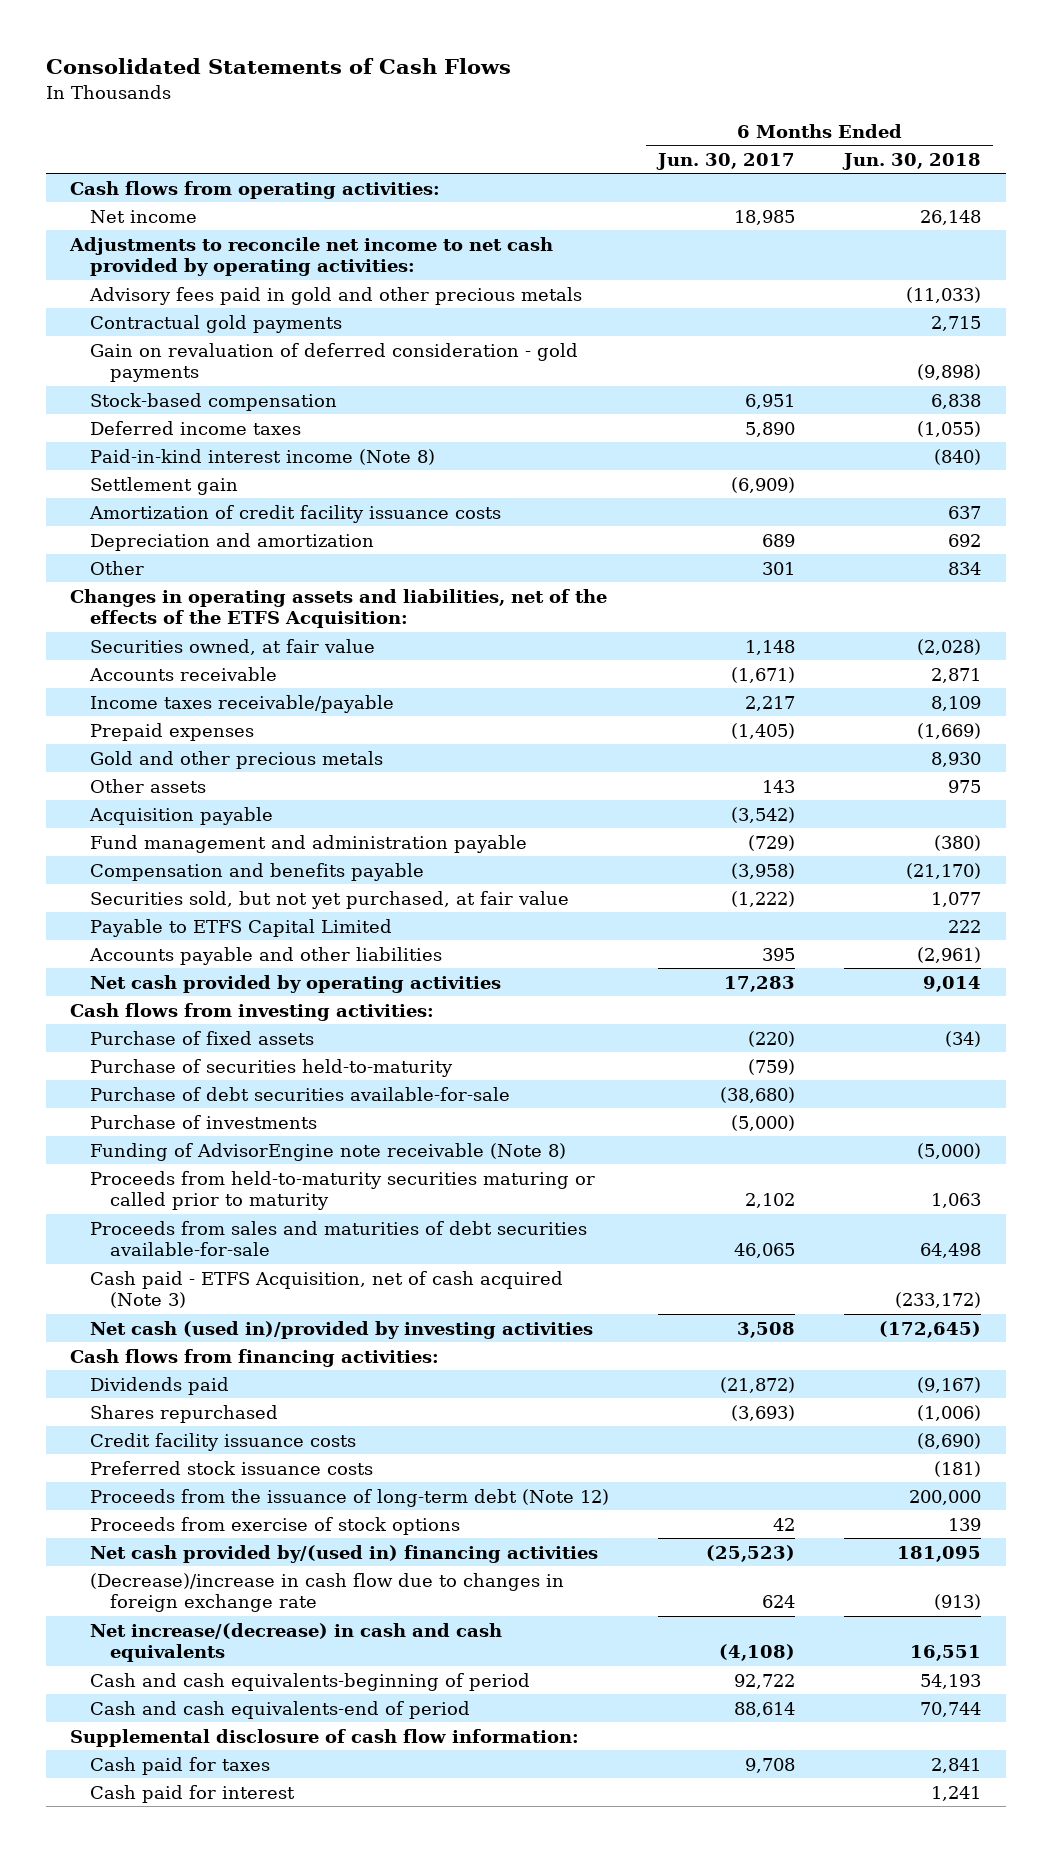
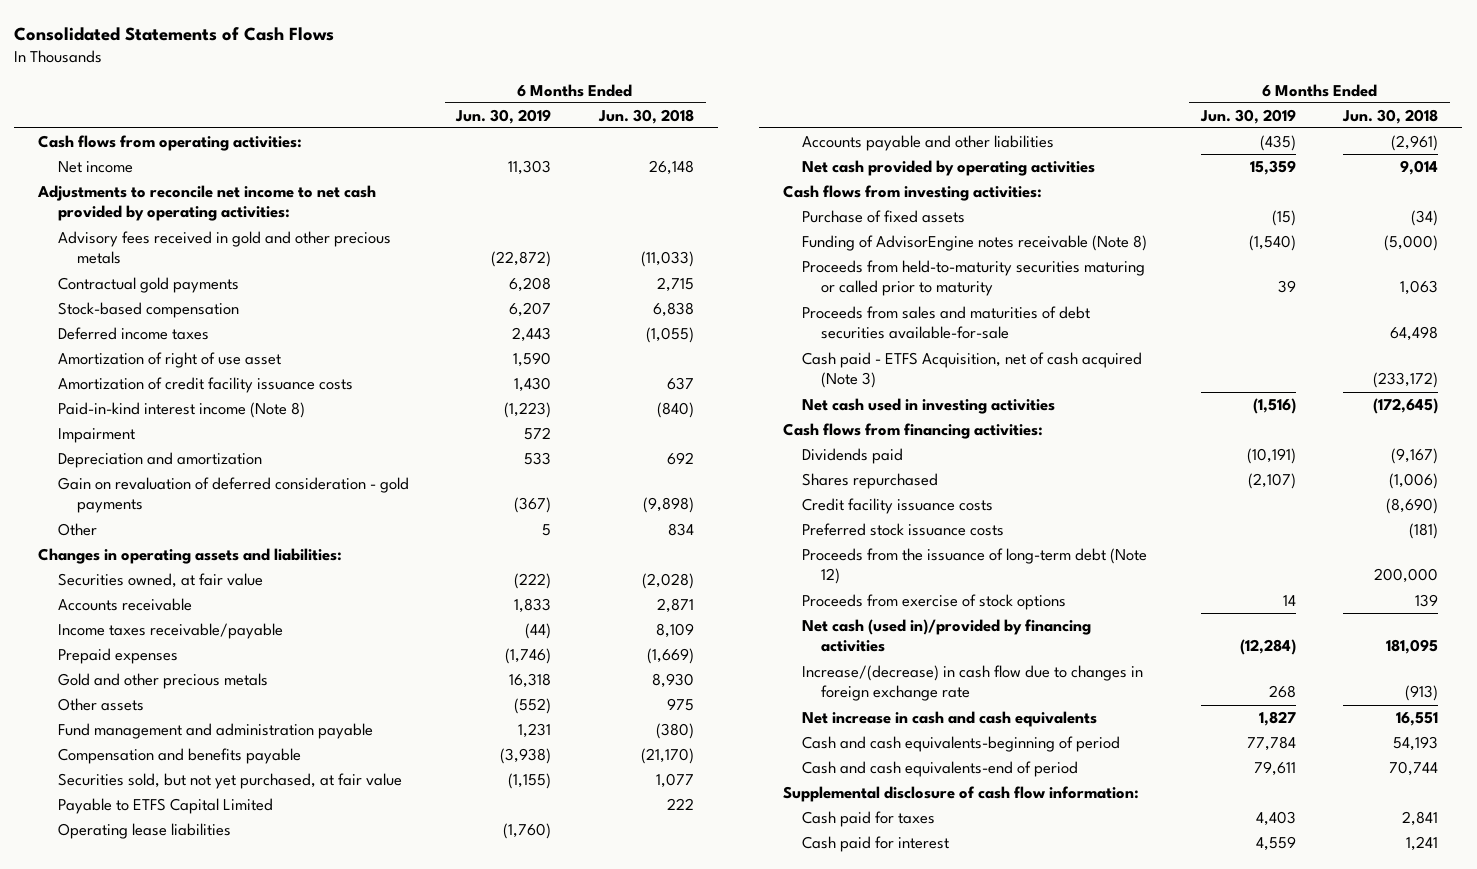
[656,152,796,170] Jun. 30, 2017 -> none
none -> [455,108,552,124] Jun. 30, 2019
[89,286,583,305] Advisory fees paid in gold and other precious metals -> [57,230,391,265] Advisory fees received in gold and other precious metals
[90,476,239,495] Settlement gain -> none
none -> [57,351,281,368] Amortization of right of use asset
[90,448,436,465] Paid-in-kind interest income (Note 8) -> [57,401,305,418] Paid-in-kind interest income (Note 8)
none -> [57,427,135,443] Impairment
[90,342,579,382] Gain on revaluation of deferred consideration - gold payments -> [57,476,409,514] Gain on revaluation of deferred consideration - gold payments
[70,588,608,628] Changes in operating assets and liabilities, net of the effects of the ETFS Acquisition: -> [38,547,343,564] Changes in operating assets and liabilities:
[89,806,274,825] Acquisition payable -> none
none -> [57,822,231,839] Operating lease liabilities
[90,1058,454,1077] Purchase of securities held-to-maturity -> none
[90,1086,511,1101] Purchase of debt securities available-for-sale -> none
[90,1114,318,1129] Purchase of investments -> none
[90,1142,567,1161] Funding of AdvisorEngine note receivable (Note 8) -> [801,234,1147,251] Funding of AdvisorEngine notes receivable (Note 8)
[90,1320,594,1339] Net cash (used in)/provided by investing activities -> [801,397,1055,414] Net cash used in investing activities
[90,1544,599,1563] Net cash provided by/(used in) financing activities -> [801,618,1091,653] Net cash (used in)/provided by financing activities
[90,1572,565,1612] (Decrease)/increase in cash flow due to changes in foreign exchange rate -> [801,664,1143,702] Increase/(decrease) in cash flow due to changes in foreign exchange rate
[90,1622,503,1662] Net increase/(decrease) in cash and cash equivalents -> [801,710,1097,727] Net increase in cash and cash equivalents

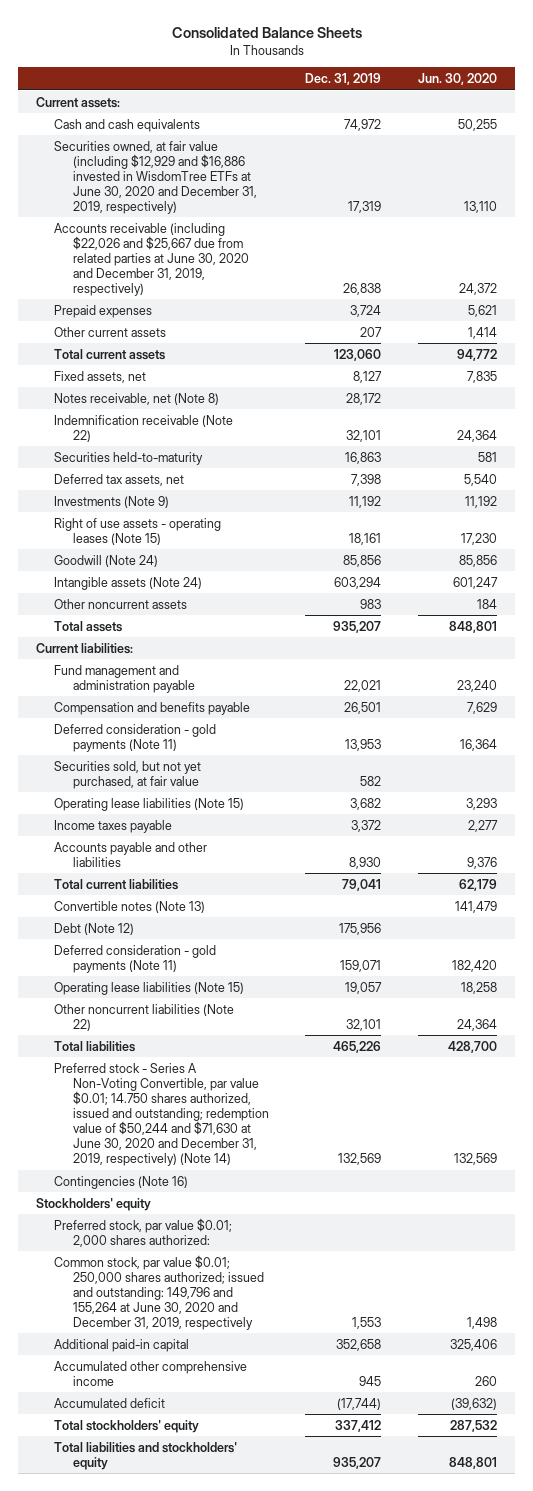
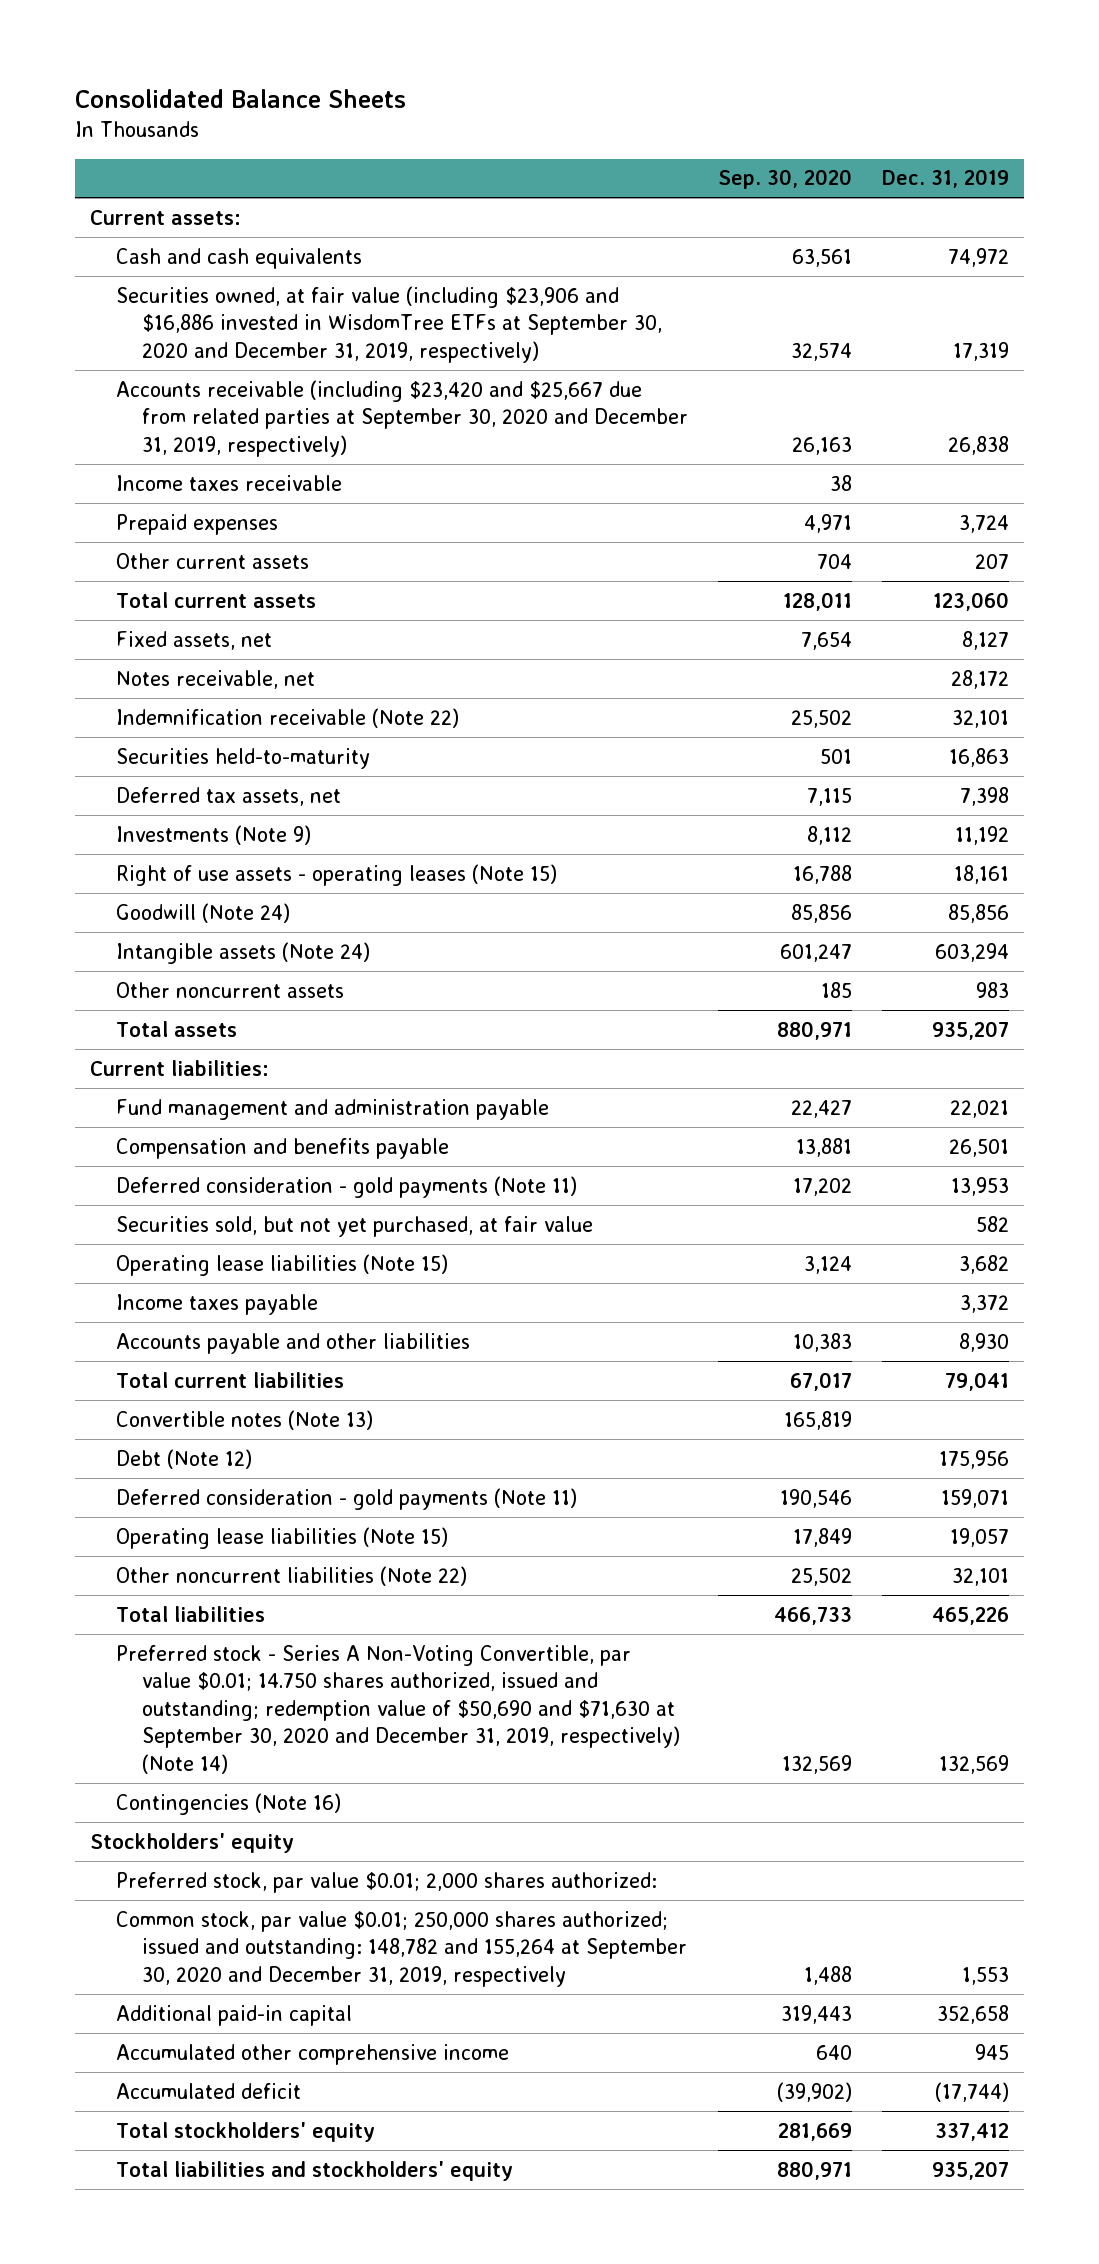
[417,73,497,86] Jun. 30, 2020 -> none
none -> [718,169,853,190] Sep. 30, 2020
[54,140,257,215] Securities owned, at fair value (including $12,929 and $16,886 invested in WisdomTree ETFs at June 30, 2020 and December 31, 2019, respectively) -> [116,285,663,363] Securities owned, at fair value (including $23,906 and $16,886 invested in WisdomTree ETFs at September 30, 2020 and December 31, 2019, respectively)
[54,222,249,297] Accounts receivable (including $22,026 and $25,667 due from related parties at June 30, 2020 and December 31, 2019, respectively) -> [116,379,689,457] Accounts receivable (including $23,420 and $25,667 due from related parties at September 30, 2020 and December 31, 2019, respectively)
none -> [116,474,343,491] Income taxes receivable
[54,392,220,405] Notes receivable, net (Note 8) -> [116,669,316,689] Notes receivable, net
[54,1062,269,1167] Preferred stock - Series A Non-Voting Convertible, par value $0.01; 14.750 shares authorized, issued and outstanding; redemption value of $50,244 and $71,630 at June 30, 2020 and December 31, 2019, respectively) (Note 14) -> [116,1644,681,1774] Preferred stock - Series A Non-Voting Convertible, par value $0.01; 14.750 shares authorized, issued and outstanding; redemption value of $50,690 and $71,630 at September 30, 2020 and December 31, 2019, respectively) (Note 14)
[54,1254,264,1331] Common stock, par value $0.01; 250,000 shares authorized; issued and outstanding: 149,796 and 155,264 at June 30, 2020 and December 31, 2019, respectively -> [116,1910,688,1987] Common stock, par value $0.01; 250,000 shares authorized; issued and outstanding: 148,782 and 155,264 at September 30, 2020 and December 31, 2019, respectively

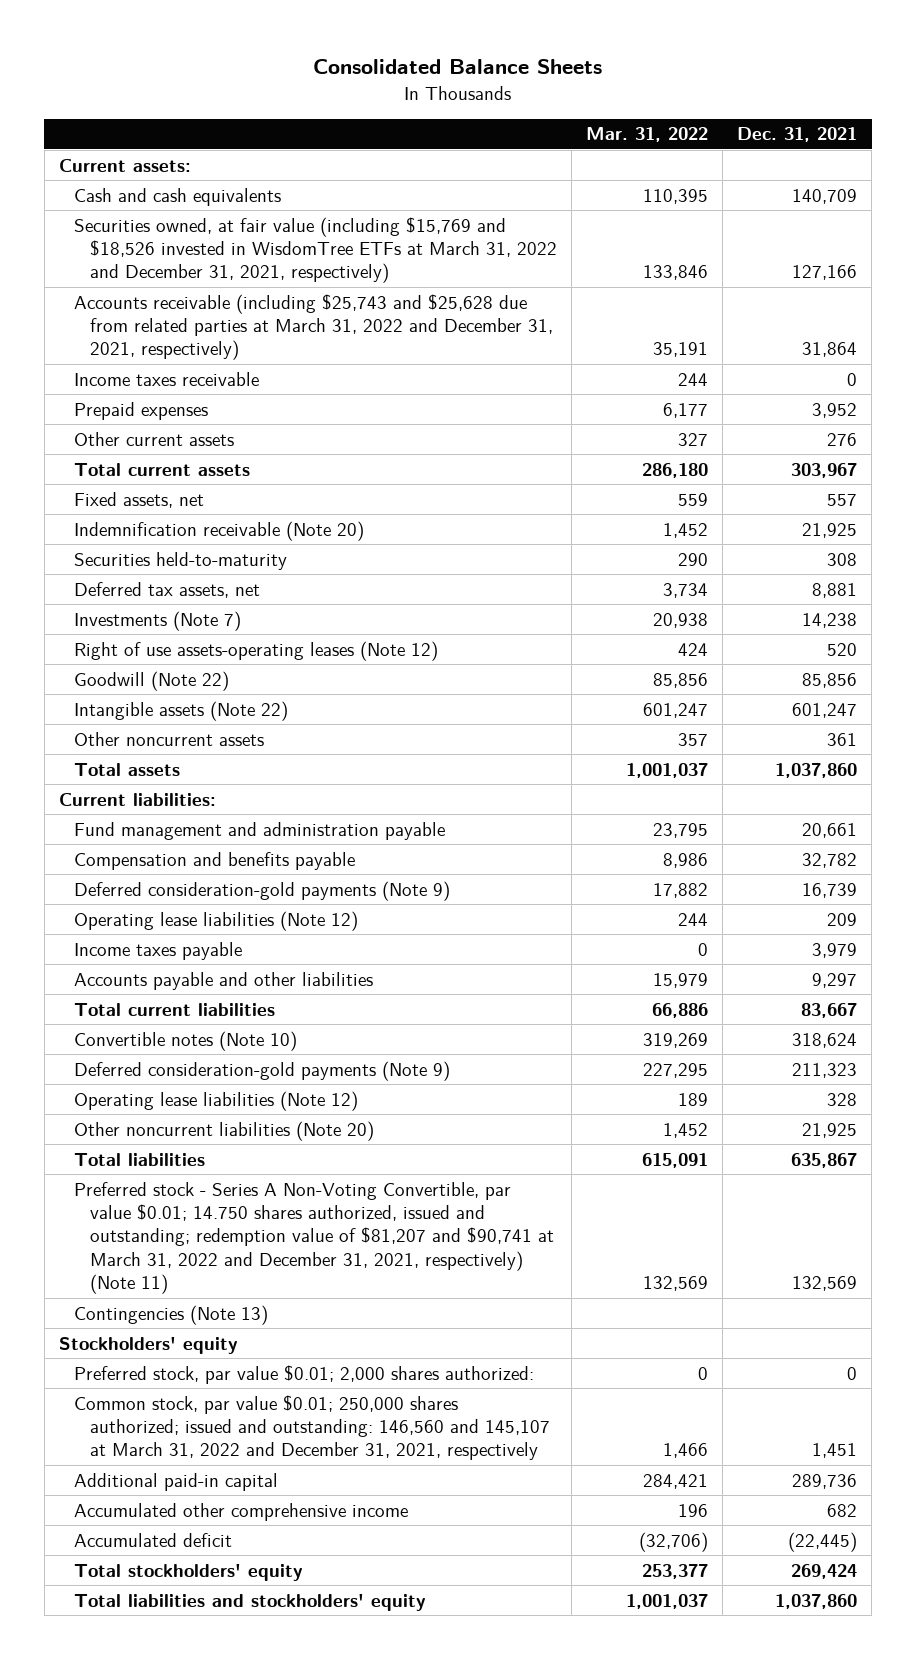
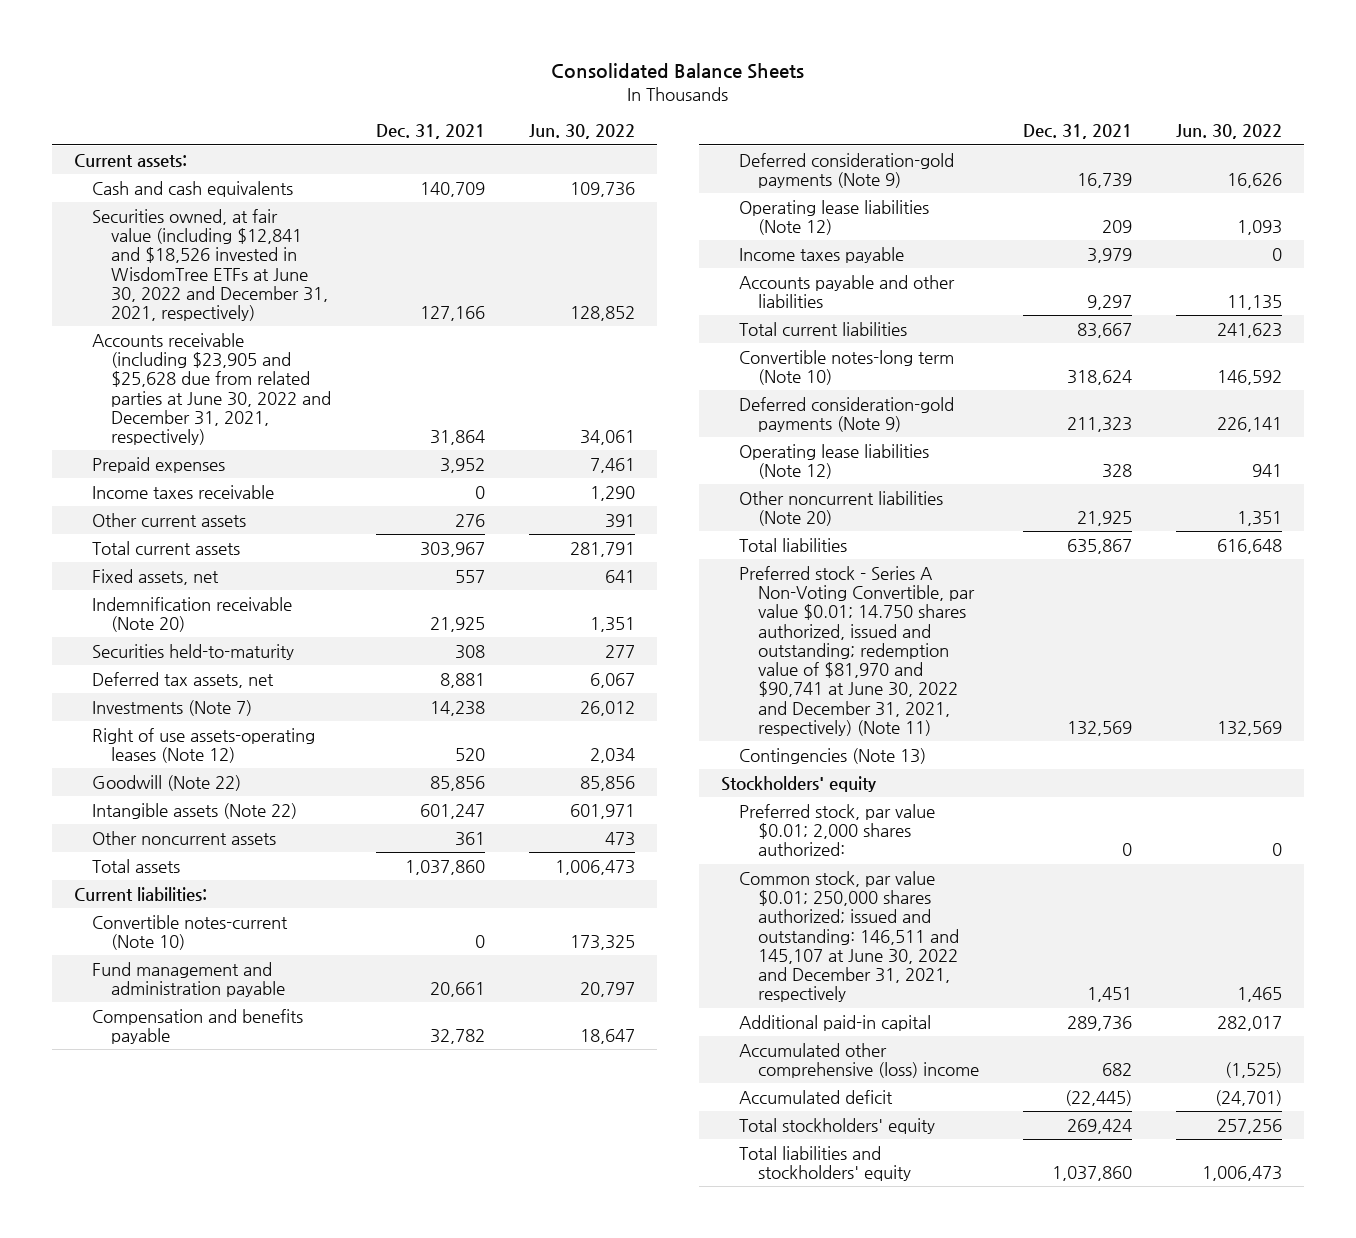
[585,127,708,143] Mar. 31, 2022 -> none
none -> [529,124,636,140] Jun. 30, 2022
[74,216,557,284] Securities owned, at fair value (including $15,769 and $18,526 invested in WisdomTree ETFs at March 31, 2022 and December 31, 2021, respectively) -> [92,208,329,322] Securities owned, at fair value (including $12,841 and $18,526 invested in WisdomTree ETFs at June 30, 2022 and December 31, 2021, respectively)
[74,293,553,361] Accounts receivable (including $25,743 and $25,628 due from related parties at March 31, 2022 and December 31, 2021, respectively) -> [92,332,332,446] Accounts receivable (including $23,905 and $25,628 due from related parties at June 30, 2022 and December 31, 2021, respectively)
[74,371,260,386] Income taxes receivable -> [92,484,275,499] Income taxes receivable
none -> [92,914,289,951] Convertible notes-current (Note 10)
[74,1030,298,1051] Convertible notes (Note 10) -> [739,349,955,386] Convertible notes-long term (Note 10)
[74,1181,554,1295] Preferred stock - Series A Non-Voting Convertible, par value $0.01; 14.750 shares authorized, issued and outstanding; redemption value of $81,207 and $90,741 at March 31, 2022 and December 31, 2021, respectively) (Note 11) -> [739,565,976,736] Preferred stock - Series A Non-Voting Convertible, par value $0.01; 14.750 shares authorized, issued and outstanding; redemption value of $81,970 and $90,741 at June 30, 2022 and December 31, 2021, respectively) (Note 11)
[74,1394,550,1461] Common stock, par value $0.01; 250,000 shares authorized; issued and outstanding: 146,560 and 145,107 at March 31, 2022 and December 31, 2021, respectively -> [739,870,960,1003] Common stock, par value $0.01; 250,000 shares authorized; issued and outstanding: 146,511 and 145,107 at June 30, 2022 and December 31, 2021, respectively
[74,1502,409,1521] Accumulated other comprehensive income -> [739,1042,980,1079] Accumulated other comprehensive (loss) income

